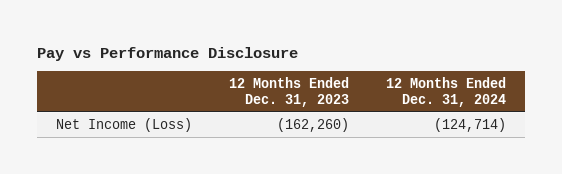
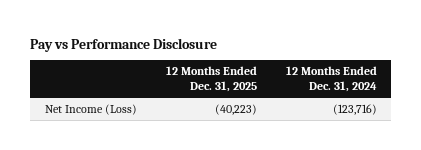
[229,76,350,108] 12 Months Ended Dec. 31, 2023 -> none
none -> [165,66,257,93] 12 Months Ended Dec. 31, 2025
[434,118,507,133] (124,714) -> [332,104,377,116] (123,716)

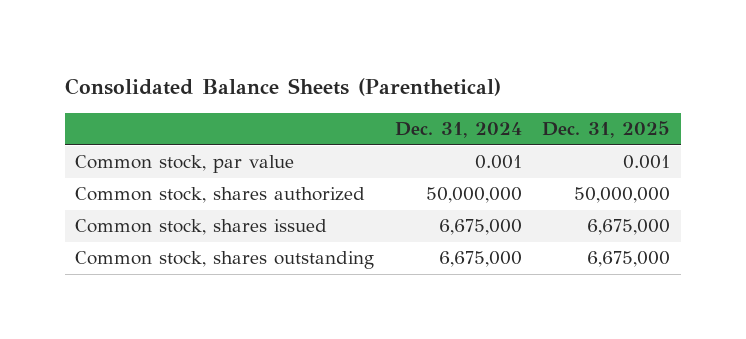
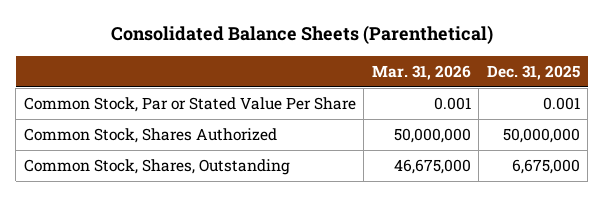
[394,122,522,139] Dec. 31, 2024 -> none
none -> [371,64,471,80] Mar. 31, 2026
[75,219,328,236] Common stock, shares issued -> none
[75,155,295,174] Common stock, par value -> [23,97,356,113] Common Stock, Par or Stated Value Per Share
[75,187,366,204] Common stock, shares authorized -> [23,128,277,144] Common Stock, Shares Authorized
[75,251,375,270] Common stock, shares outstanding -> [23,159,290,176] Common Stock, Shares, Outstanding

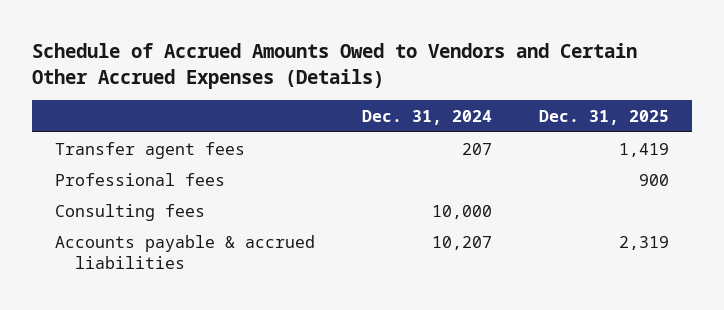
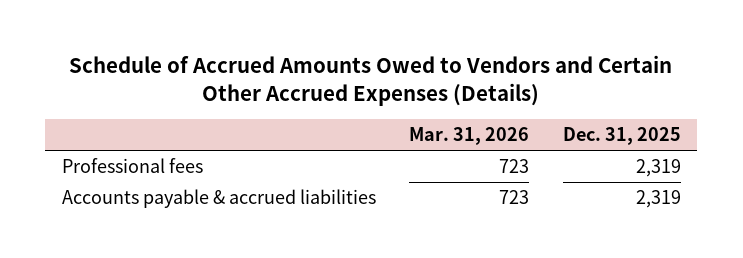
[361,110,492,126] Dec. 31, 2024 -> none
none -> [409,127,530,146] Mar. 31, 2026
[55,141,246,159] Transfer agent fees -> none
[55,203,206,221] Consulting fees -> none
[638,173,669,186] 900 -> [635,159,681,178] 2,319

